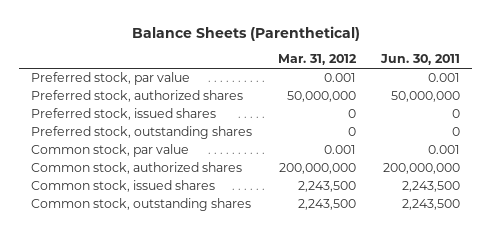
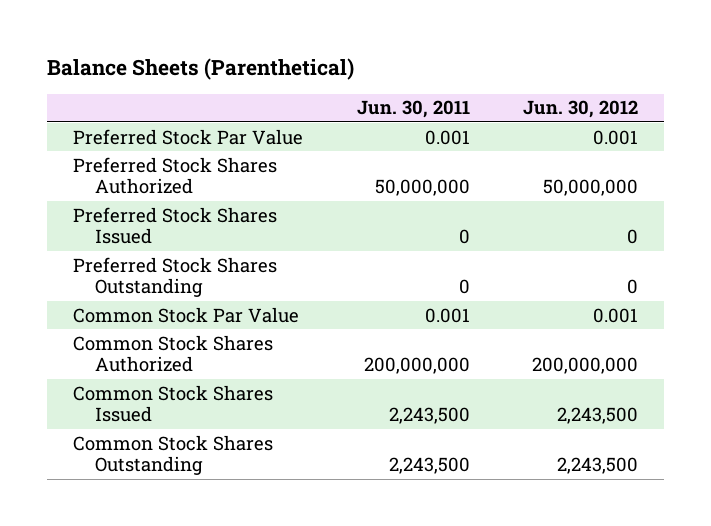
[277,54,357,66] Mar. 31, 2012 -> none
none -> [522,100,638,119] Jun. 30, 2012
[31,72,191,86] Preferred stock, par value -> [73,128,304,145] Preferred Stock Par Value
[31,90,244,103] Preferred stock, authorized shares -> [73,156,278,195] Preferred Stock Shares Authorized
[31,108,217,121] Preferred stock, issued shares -> [73,206,278,245] Preferred Stock Shares Issued
[31,126,253,140] Preferred stock, outstanding shares -> [73,256,278,298] Preferred Stock Shares Outstanding
[31,144,190,158] Common stock, par value -> [73,306,300,323] Common Stock Par Value
[31,162,243,175] Common stock, authorized shares -> [73,334,274,373] Common Stock Shares Authorized
[31,180,216,193] Common stock, issued shares -> [73,384,274,423] Common Stock Shares Issued
[31,198,252,212] Common stock, outstanding shares -> [73,434,274,476] Common Stock Shares Outstanding

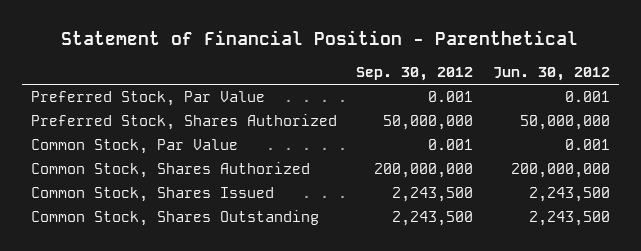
[46,58,354,81] Balance Sheets (Parenthetical) -> [61,30,579,46] Statement of Financial Position - Parenthetical
[356,100,470,119] Jun. 30, 2011 -> none
none -> [356,67,474,82] Sep. 30, 2012
[73,206,278,245] Preferred Stock Shares Issued -> none
[73,256,278,298] Preferred Stock Shares Outstanding -> none
[73,128,304,145] Preferred Stock Par Value -> [31,91,266,107] Preferred Stock, Par Value
[73,156,278,195] Preferred Stock Shares Authorized -> [31,114,338,131] Preferred Stock, Shares Authorized
[73,306,300,323] Common Stock Par Value -> [31,139,239,155] Common Stock, Par Value
[73,334,274,373] Common Stock Shares Authorized -> [31,162,311,179] Common Stock, Shares Authorized
[73,384,274,423] Common Stock Shares Issued -> [31,187,275,203] Common Stock, Shares Issued
[73,434,274,476] Common Stock Shares Outstanding -> [31,210,320,227] Common Stock, Shares Outstanding

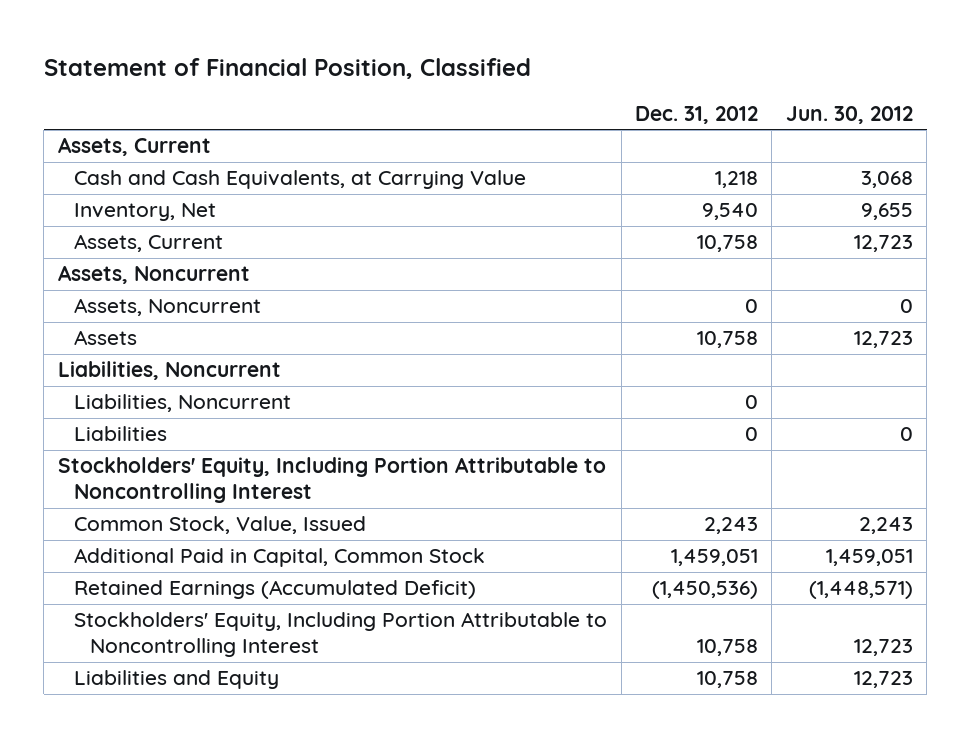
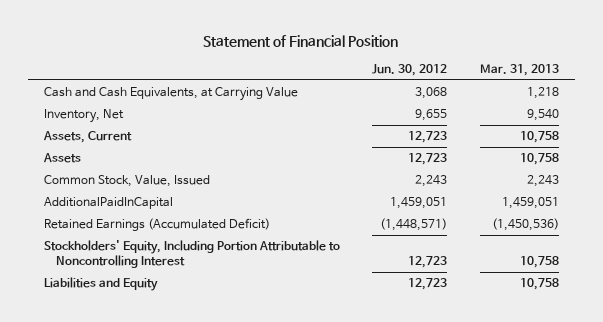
[43,58,531,80] Statement of Financial Position, Classified -> [203,35,399,48] Statement of Financial Position
[635,105,759,124] Dec. 31, 2012 -> none
none -> [479,63,559,76] Mar. 31, 2013
[57,137,211,157] Assets, Current -> none
[57,265,250,285] Assets, Noncurrent -> none
[74,298,262,317] Assets, Noncurrent -> none
[57,361,281,381] Liabilities, Noncurrent -> none
[74,394,292,413] Liabilities, Noncurrent -> none
[74,426,168,442] Liabilities -> none
[57,457,606,504] Stockholders' Equity, Including Portion Attributable to Noncontrolling Interest -> none
[74,548,486,568] Additional Paid in Capital, Common Stock -> [44,197,174,210] AdditionalPaidInCapital

